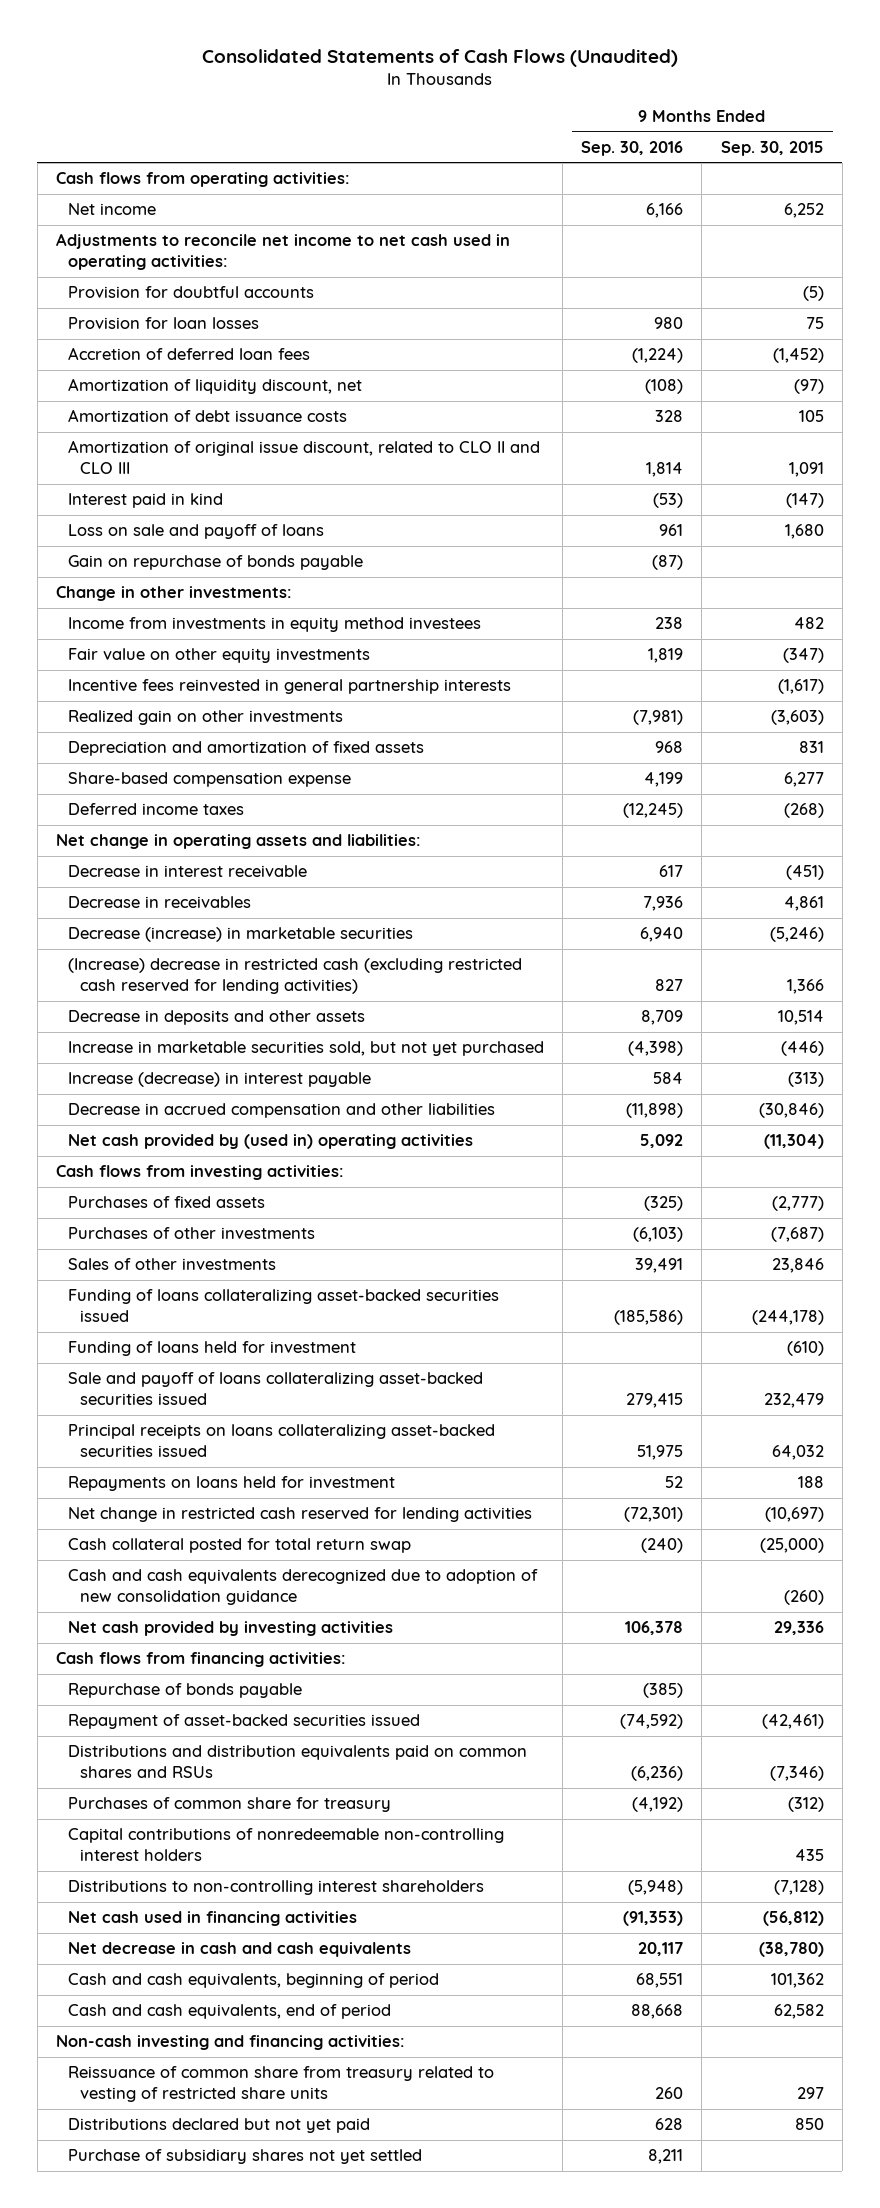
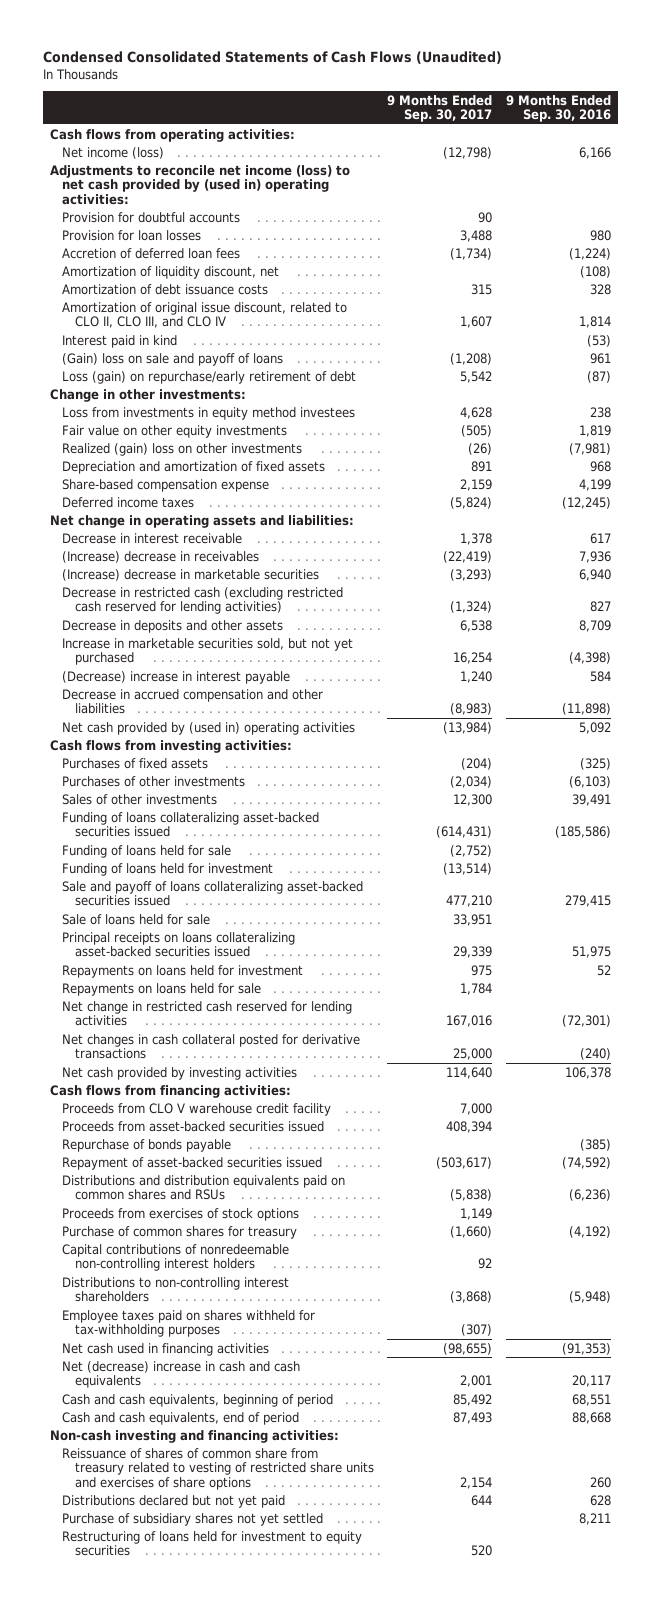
[201,48,678,67] Consolidated Statements of Cash Flows (Unaudited) -> [42,51,502,65] Condensed Consolidated Statements of Cash Flows (Unaudited)
[720,141,824,157] Sep. 30, 2015 -> none
none -> [387,94,493,123] 9 Months Ended Sep. 30, 2017
[67,203,156,216] Net income -> [62,146,165,159] Net income (loss)
[56,233,511,271] Adjustments to reconcile net income to net cash used in operating activities: -> [49,164,350,205] Adjustments to reconcile net income (loss) to net cash provided by (used in) operating activities:
[67,440,540,475] Amortization of original issue discount, related to CLO II and CLO III -> [62,301,348,329] Amortization of original issue discount, related to CLO II, CLO III, and CLO IV
[67,524,324,540] Loss on sale and payoff of loans -> [62,352,284,366] (Gain) loss on sale and payoff of loans
[67,555,363,571] Gain on repurchase of bonds payable -> [62,370,357,384] Loss (gain) on repurchase/early retirement of debt
[67,617,481,633] Income from investments in equity method investees -> [62,406,356,420] Loss from investments in equity method investees
[67,679,511,695] Incentive fees reinvested in general partnership interests -> none
[67,710,343,726] Realized gain on other investments -> [62,442,303,456] Realized (gain) loss on other investments
[67,896,251,909] Decrease in receivables -> [62,550,260,563] (Increase) decrease in receivables
[67,927,413,943] Decrease (increase) in marketable securities -> [62,568,320,581] (Increase) decrease in marketable securities
[67,958,522,995] (Increase) decrease in restricted cash (excluding restricted cash reserved for lending activities) -> [62,586,344,615] Decrease in restricted cash (excluding restricted cash reserved for lending activities)
[67,1072,371,1088] Increase (decrease) in interest payable -> [62,670,291,684] (Decrease) increase in interest payable
none -> [62,844,232,858] Funding of loans held for sale
none -> [62,913,211,925] Sale of loans held for sale
none -> [62,982,262,996] Repayments on loans held for sale
[67,1569,538,1606] Cash and cash equivalents derecognized due to adoption of new consolidation guidance -> none
[67,1538,411,1554] Cash collateral posted for total return swap -> [62,1033,361,1060] Net changes in cash collateral posted for derivative transactions
none -> [62,1102,332,1116] Proceeds from CLO V warehouse credit facility
none -> [62,1120,325,1132] Proceeds from asset-backed securities issued
none -> [62,1207,300,1221] Proceeds from exercises of stock options
[67,1797,391,1813] Purchases of common share for treasury -> [62,1225,298,1239] Purchase of common shares for treasury
none -> [62,1309,316,1338] Employee taxes paid on shares withheld for tax-withholding purposes
[67,1942,411,1958] Net decrease in cash and cash equivalents -> [62,1360,301,1389] Net (decrease) increase in cash and cash equivalents
[67,2066,494,2103] Reissuance of common share from treasury related to vesting of restricted share units -> [62,1447,374,1490] Reissuance of shares of common share from treasury related to vesting of restricted share units and exercises of share options
none -> [62,1530,363,1557] Restructuring of loans held for investment to equity securities

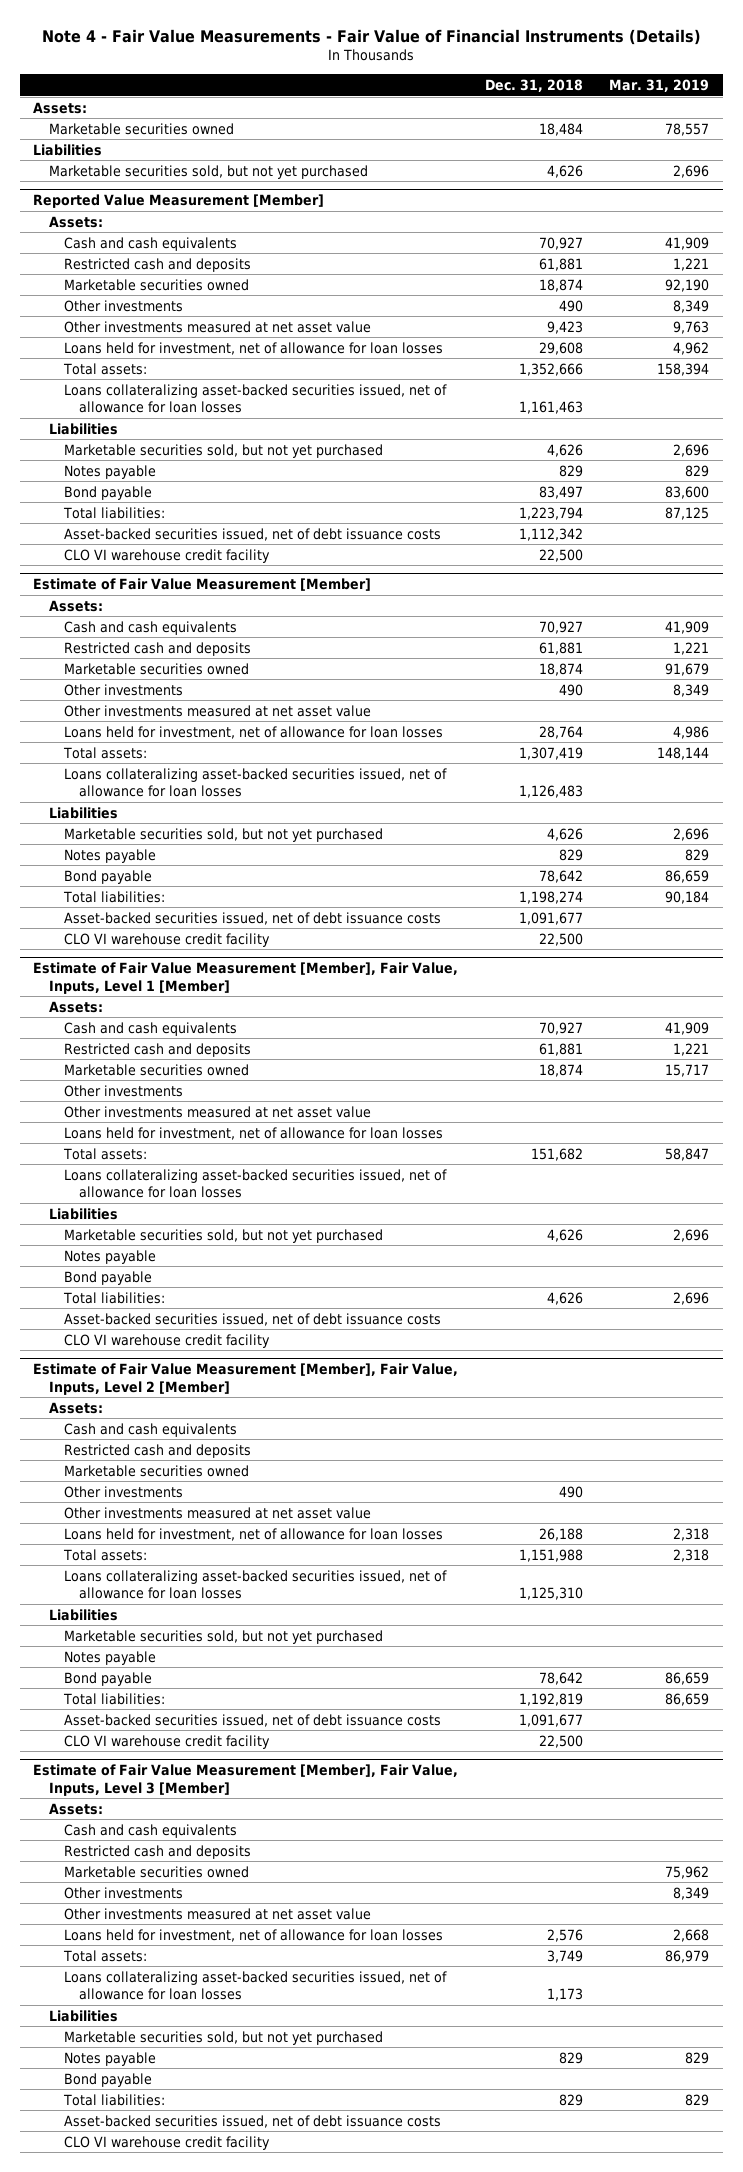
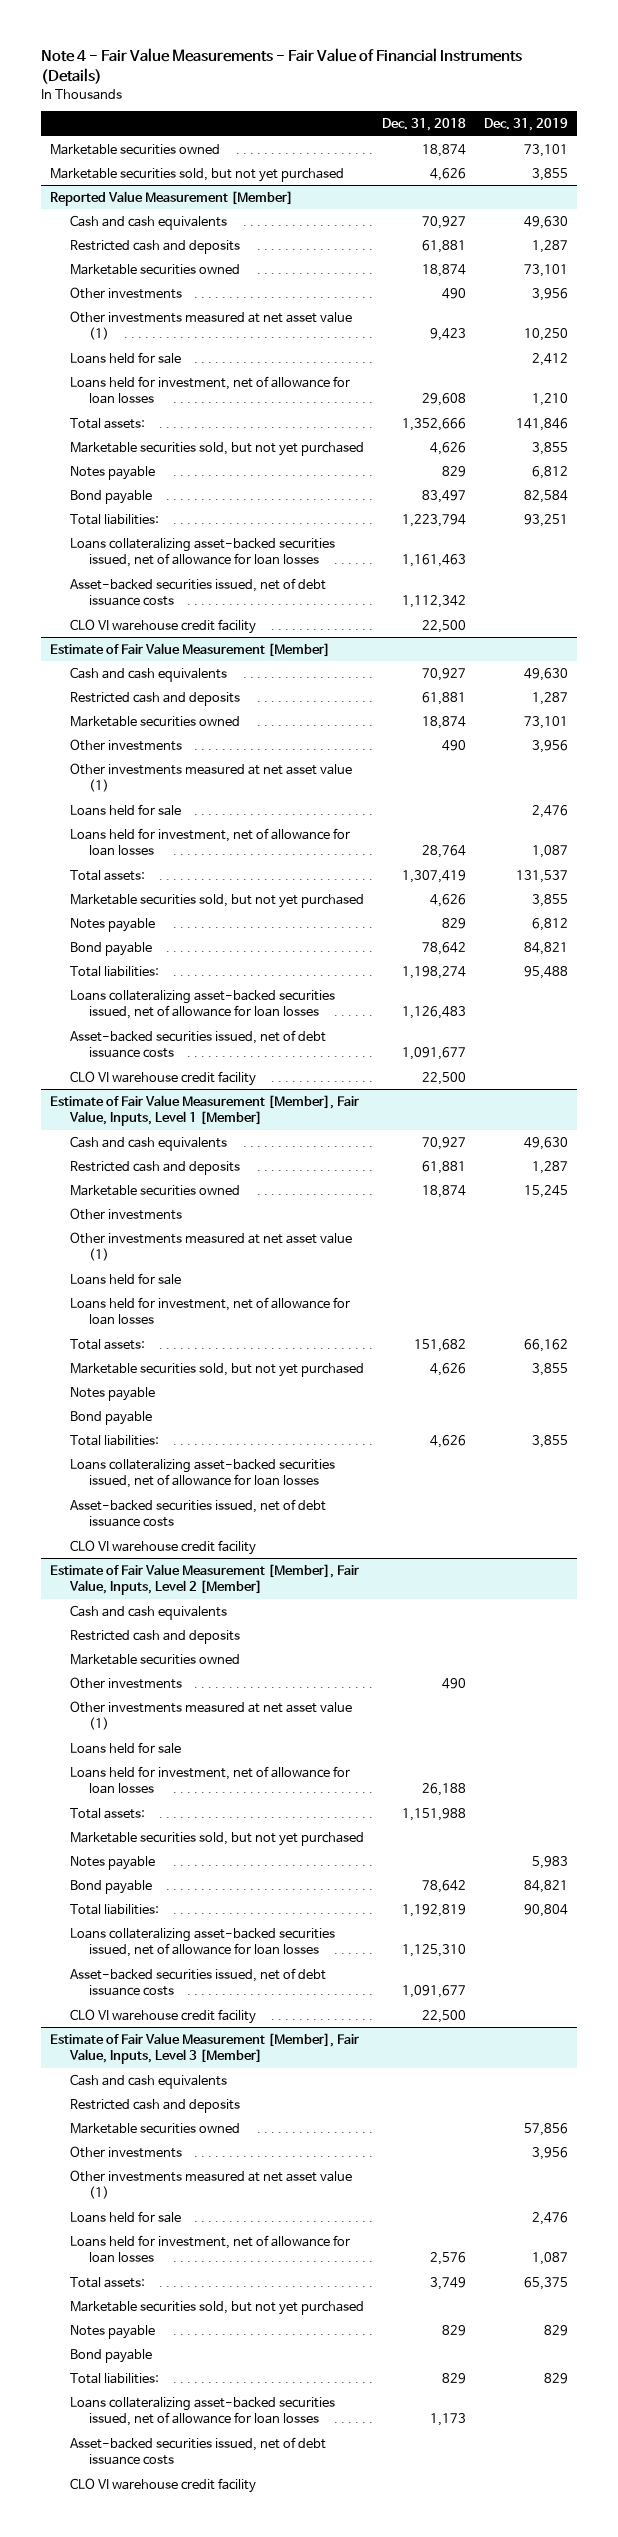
[609,79,710,93] Mar. 31, 2019 -> none
none -> [483,118,568,132] Dec. 31, 2019
[33,101,88,114] Assets: -> none
[33,143,103,156] Liabilities -> none
[538,122,583,136] 18,484 -> [421,143,466,157] 18,874
[48,215,103,228] Assets: -> none
[63,320,371,333] Other investments measured at net asset value -> [69,310,352,341] Other investments measured at net asset value (1)
none -> [69,351,181,364] Loans held for sale
[48,422,118,435] Liabilities -> none
[63,383,447,414] Loans collateralizing asset-backed securities issued, net of allowance for loan losses -> [69,537,335,568] Loans collateralizing asset-backed securities issued, net of allowance for loan losses
[48,599,103,612] Assets: -> none
[63,704,371,717] Other investments measured at net asset value -> [69,762,352,793] Other investments measured at net asset value (1)
none -> [69,803,181,816] Loans held for sale
[48,806,118,819] Liabilities -> none
[63,767,447,798] Loans collateralizing asset-backed securities issued, net of allowance for loan losses -> [69,989,335,1020] Loans collateralizing asset-backed securities issued, net of allowance for loan losses
[48,1000,103,1013] Assets: -> none
[63,1105,371,1118] Other investments measured at net asset value -> [69,1231,352,1262] Other investments measured at net asset value (1)
none -> [69,1272,181,1285] Loans held for sale
[48,1207,118,1220] Liabilities -> none
[63,1168,447,1199] Loans collateralizing asset-backed securities issued, net of allowance for loan losses -> [69,1458,335,1489] Loans collateralizing asset-backed securities issued, net of allowance for loan losses
[48,1401,103,1414] Assets: -> none
[63,1506,371,1519] Other investments measured at net asset value -> [69,1700,352,1731] Other investments measured at net asset value (1)
none -> [69,1741,181,1754] Loans held for sale
[48,1608,118,1621] Liabilities -> none
[63,1569,447,1600] Loans collateralizing asset-backed securities issued, net of allowance for loan losses -> [69,1927,335,1958] Loans collateralizing asset-backed securities issued, net of allowance for loan losses
[48,1802,103,1815] Assets: -> none
[63,1907,371,1920] Other investments measured at net asset value -> [69,2169,352,2200] Other investments measured at net asset value (1)
none -> [69,2210,181,2223] Loans held for sale
[48,2009,118,2022] Liabilities -> none
[63,1970,447,2001] Loans collateralizing asset-backed securities issued, net of allowance for loan losses -> [69,2396,335,2427] Loans collateralizing asset-backed securities issued, net of allowance for loan losses

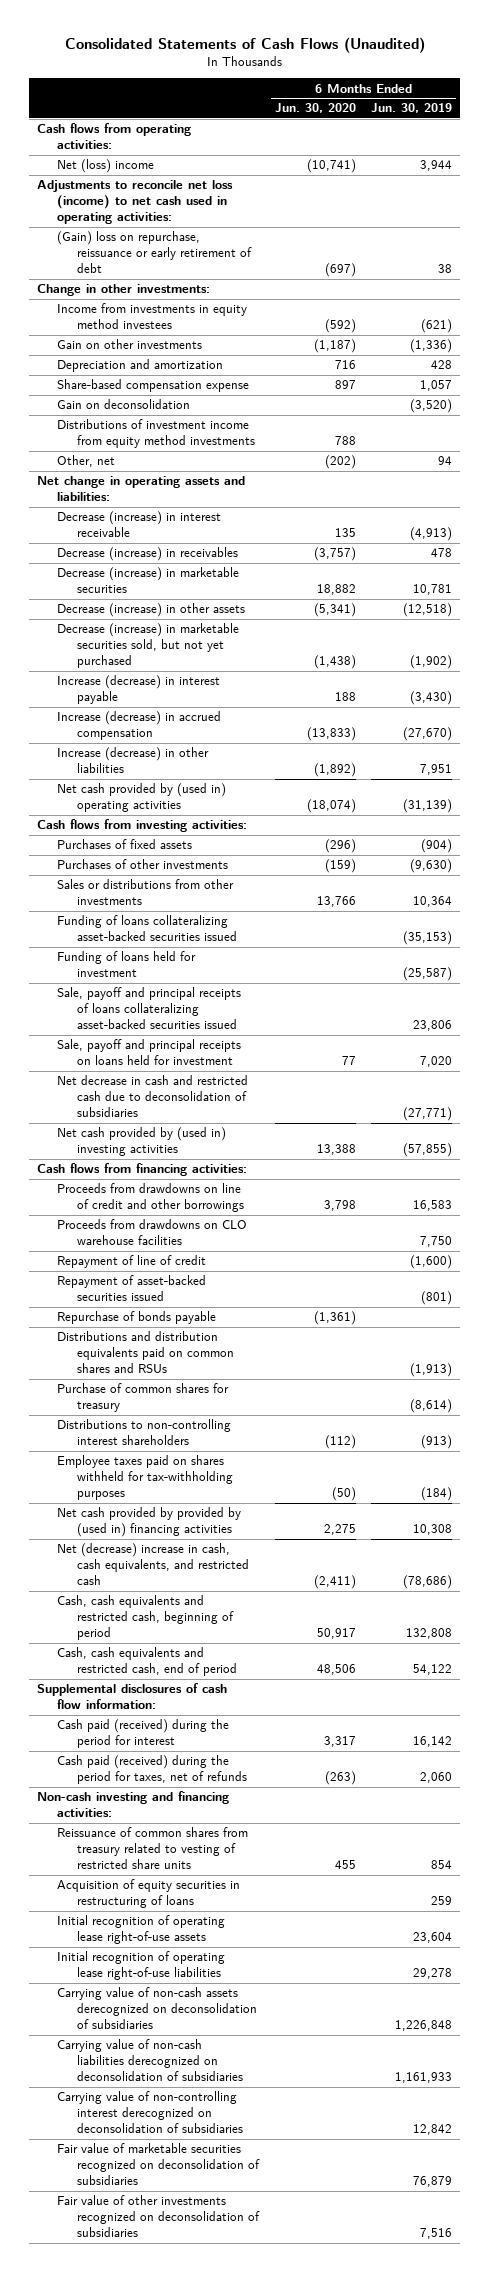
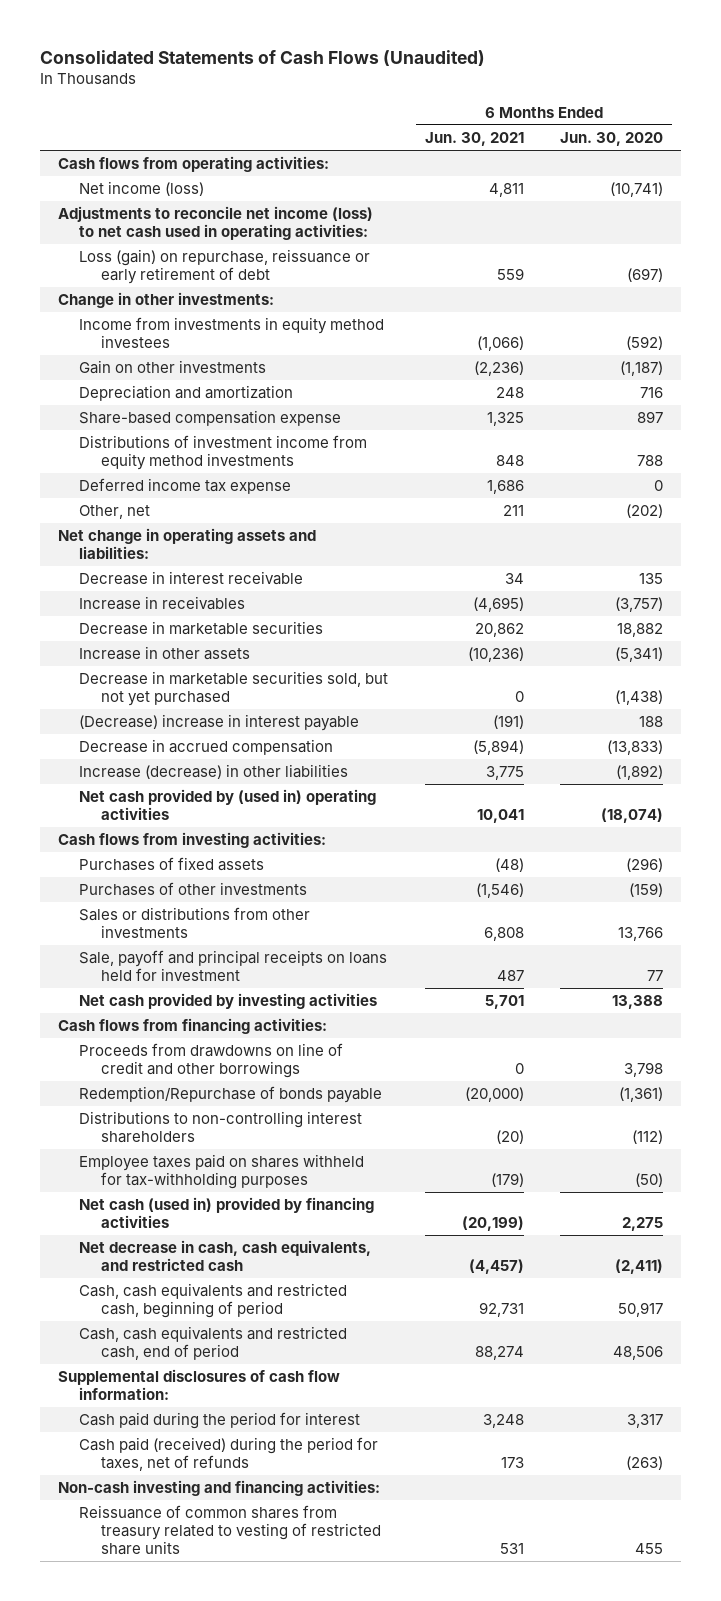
[371,103,453,114] Jun. 30, 2019 -> none
none -> [424,131,524,146] Jun. 30, 2021
[57,159,155,174] Net (loss) income -> [79,181,205,197] Net income (loss)
[37,180,234,225] Adjustments to reconcile net loss (income) to net cash used in operating activities: -> [58,206,374,241] Adjustments to reconcile net income (loss) to net cash used in operating activities:
[57,231,253,274] (Gain) loss on repurchase, reissuance or early retirement of debt -> [79,249,371,285] Loss (gain) on repurchase, reissuance or early retirement of debt
[57,399,191,410] Gain on deconsolidation -> none
none -> [79,478,292,495] Deferred income tax expense
[57,511,222,538] Decrease (increase) in interest receivable -> [79,571,304,586] Decrease in interest receivable
[57,547,239,562] Decrease (increase) in receivables -> [79,596,246,611] Increase in receivables
[57,567,240,594] Decrease (increase) in marketable securities -> [79,621,324,636] Decrease in marketable securities
[57,603,246,618] Decrease (increase) in other assets -> [79,646,251,661] Increase in other assets
[57,623,240,669] Decrease (increase) in marketable securities sold, but not yet purchased -> [79,671,389,707] Decrease in marketable securities sold, but not yet purchased
[57,675,221,705] Increase (decrease) in interest payable -> [79,714,360,732] (Decrease) increase in interest payable
[57,711,222,741] Increase (decrease) in accrued compensation -> [79,739,334,756] Decrease in accrued compensation
[57,915,238,942] Funding of loans collateralizing asset-backed securities issued -> none
[57,951,197,978] Funding of loans held for investment -> none
[57,987,242,1030] Sale, payoff and principal receipts of loans collateralizing asset-backed securities issued -> none
[57,1075,249,1118] Net decrease in cash and restricted cash due to deconsolidation of subsidiaries -> none
[57,1127,227,1157] Net cash provided by (used in) investing activities -> [79,993,378,1010] Net cash provided by investing activities
[57,1219,248,1246] Proceeds from drawdowns on CLO warehouse facilities -> none
[57,1255,207,1269] Repayment of line of credit -> none
[57,1275,207,1302] Repayment of asset-backed securities issued -> none
[57,1331,235,1374] Distributions and distribution equivalents paid on common shares and RSUs -> none
[57,1383,230,1413] Purchase of common shares for treasury -> none
[57,1311,217,1325] Repurchase of bonds payable -> [79,1086,383,1104] Redemption/Repurchase of bonds payable
[57,1507,242,1538] Net cash provided by provided by (used in) financing activities -> [79,1197,375,1229] Net cash (used in) provided by financing activities
[57,1543,250,1586] Net (decrease) increase in cash, cash equivalents, and restricted cash -> [79,1240,372,1272] Net decrease in cash, cash equivalents, and restricted cash
[57,1719,230,1749] Cash paid (received) during the period for interest -> [79,1412,361,1430] Cash paid during the period for interest
[57,1879,241,1909] Acquisition of equity securities in restructuring of loans -> none
[57,1915,226,1945] Initial recognition of operating lease right-of-use assets -> none
[57,1951,226,1981] Initial recognition of operating lease right-of-use liabilities -> none
[57,1987,258,2030] Carrying value of non-cash assets derecognized on deconsolidation of subsidiaries -> none
[57,2039,244,2082] Carrying value of non-cash liabilities derecognized on deconsolidation of subsidiaries -> none
[57,2091,244,2134] Carrying value of non-controlling interest derecognized on deconsolidation of subsidiaries -> none
[57,2143,261,2186] Fair value of marketable securities recognized on deconsolidation of subsidiaries -> none
[57,2195,261,2238] Fair value of other investments recognized on deconsolidation of subsidiaries -> none

